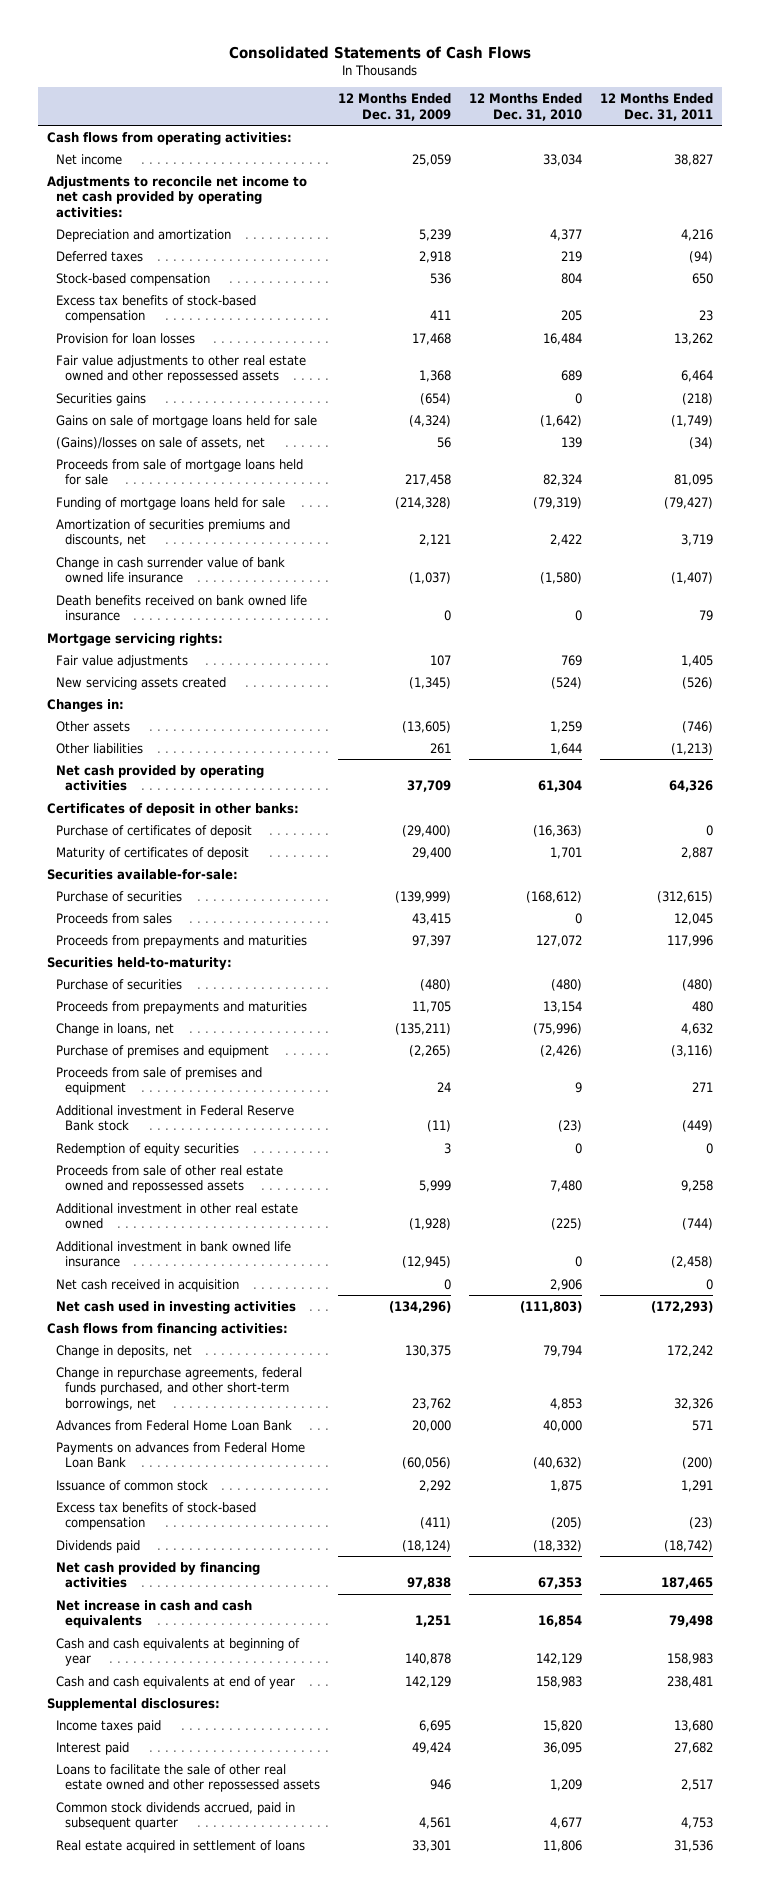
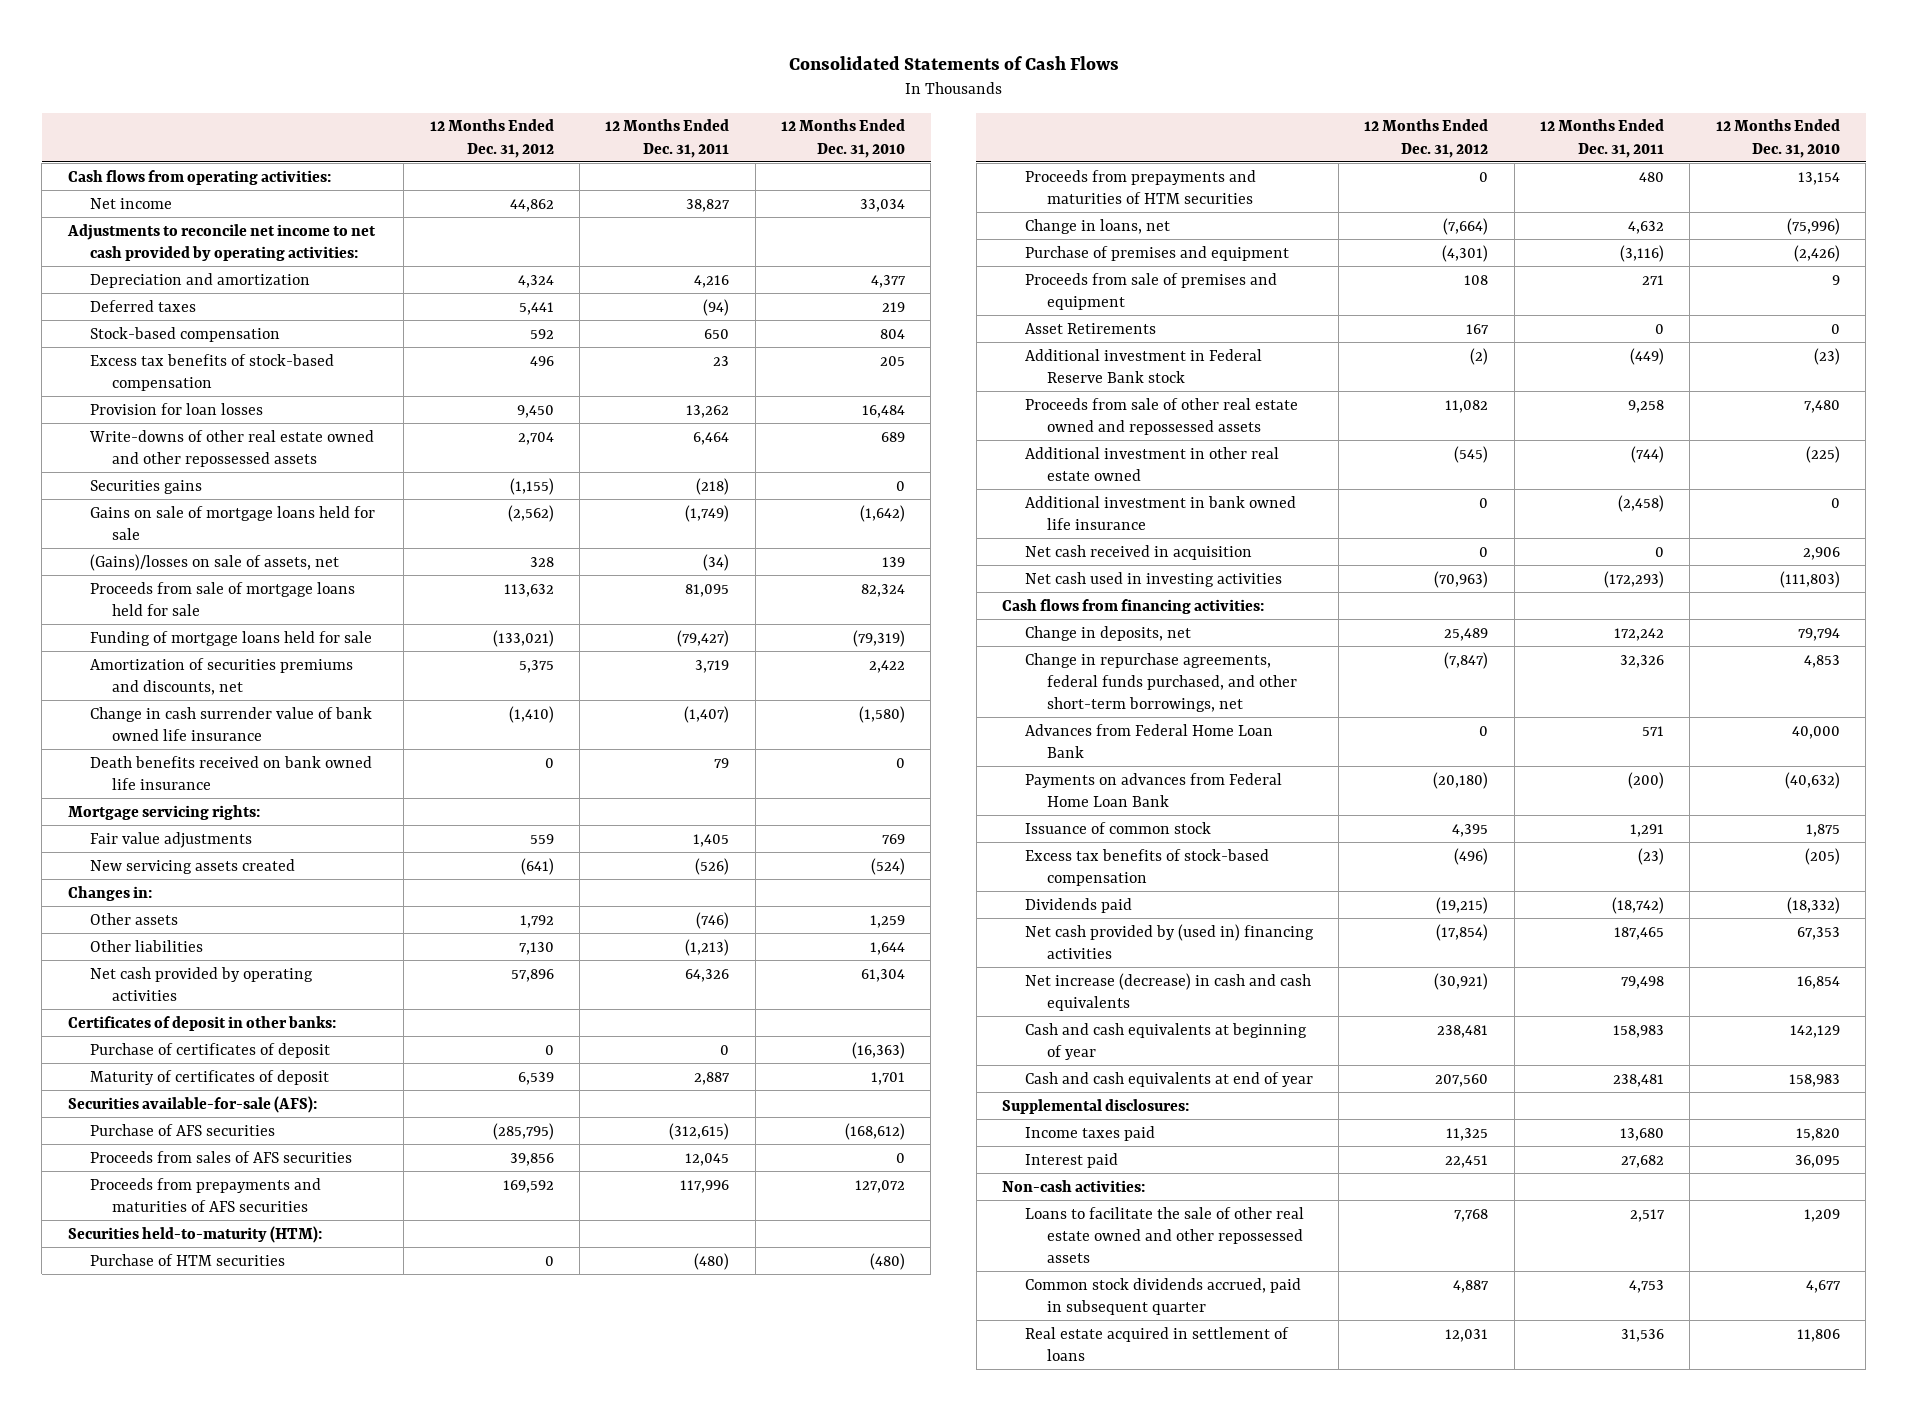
[337,93,451,121] 12 Months Ended Dec. 31, 2009 -> none
none -> [429,119,554,158] 12 Months Ended Dec. 31, 2012
[55,354,306,384] Fair value adjustments to other real estate owned and other repossessed assets -> [88,429,374,467] Write-downs of other real estate owned and other repossessed assets
[46,868,238,880] Securities available-for-sale: -> [67,1095,317,1113] Securities available-for-sale (AFS):
[55,890,182,902] Purchase of securities -> [89,1123,275,1136] Purchase of AFS securities
[55,912,172,924] Proceeds from sales -> [89,1150,352,1163] Proceeds from sales of AFS securities
[55,934,307,948] Proceeds from prepayments and maturities -> [89,1177,321,1212] Proceeds from prepayments and maturities of AFS securities
[46,956,232,970] Securities held-to-maturity: -> [67,1225,322,1243] Securities held-to-maturity (HTM):
[55,978,182,990] Purchase of securities -> [89,1253,285,1266] Purchase of HTM securities
[55,1000,307,1014] Proceeds from prepayments and maturities -> [1024,169,1256,204] Proceeds from prepayments and maturities of HTM securities
none -> [1024,322,1156,334] Asset Retirements
[55,1142,239,1156] Redemption of equity securities -> none
[55,1561,260,1589] Net cash provided by financing activities -> [1024,923,1314,959] Net cash provided by (used in) financing activities
[55,1599,252,1629] Net increase in cash and cash equivalents -> [1024,972,1311,1011] Net increase (decrease) in cash and cash equivalents
none -> [1002,1179,1146,1192] Non-cash activities:

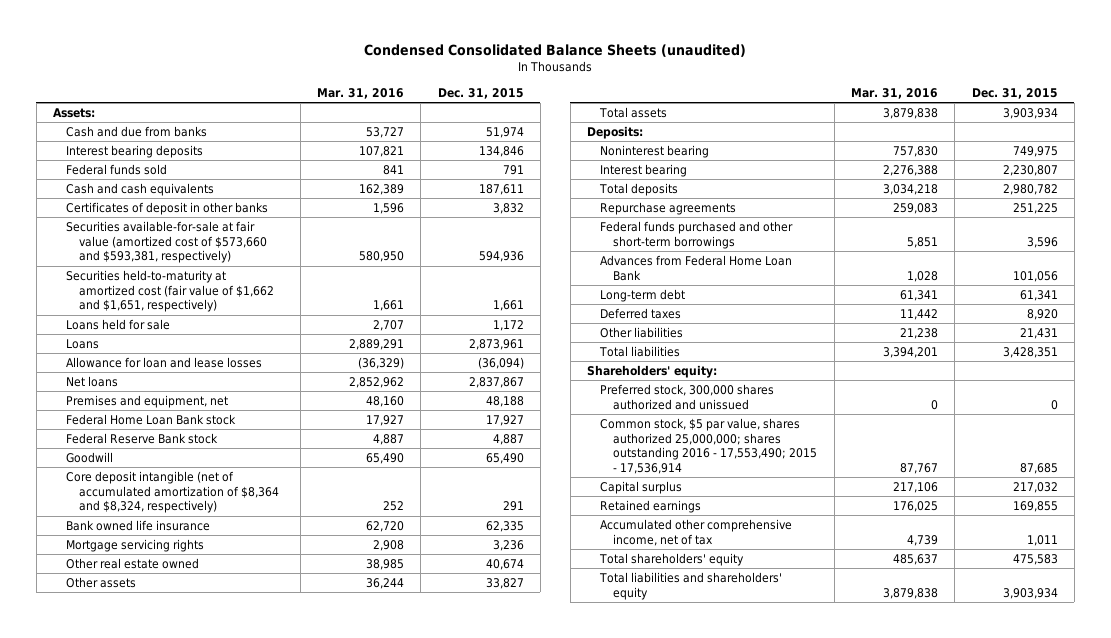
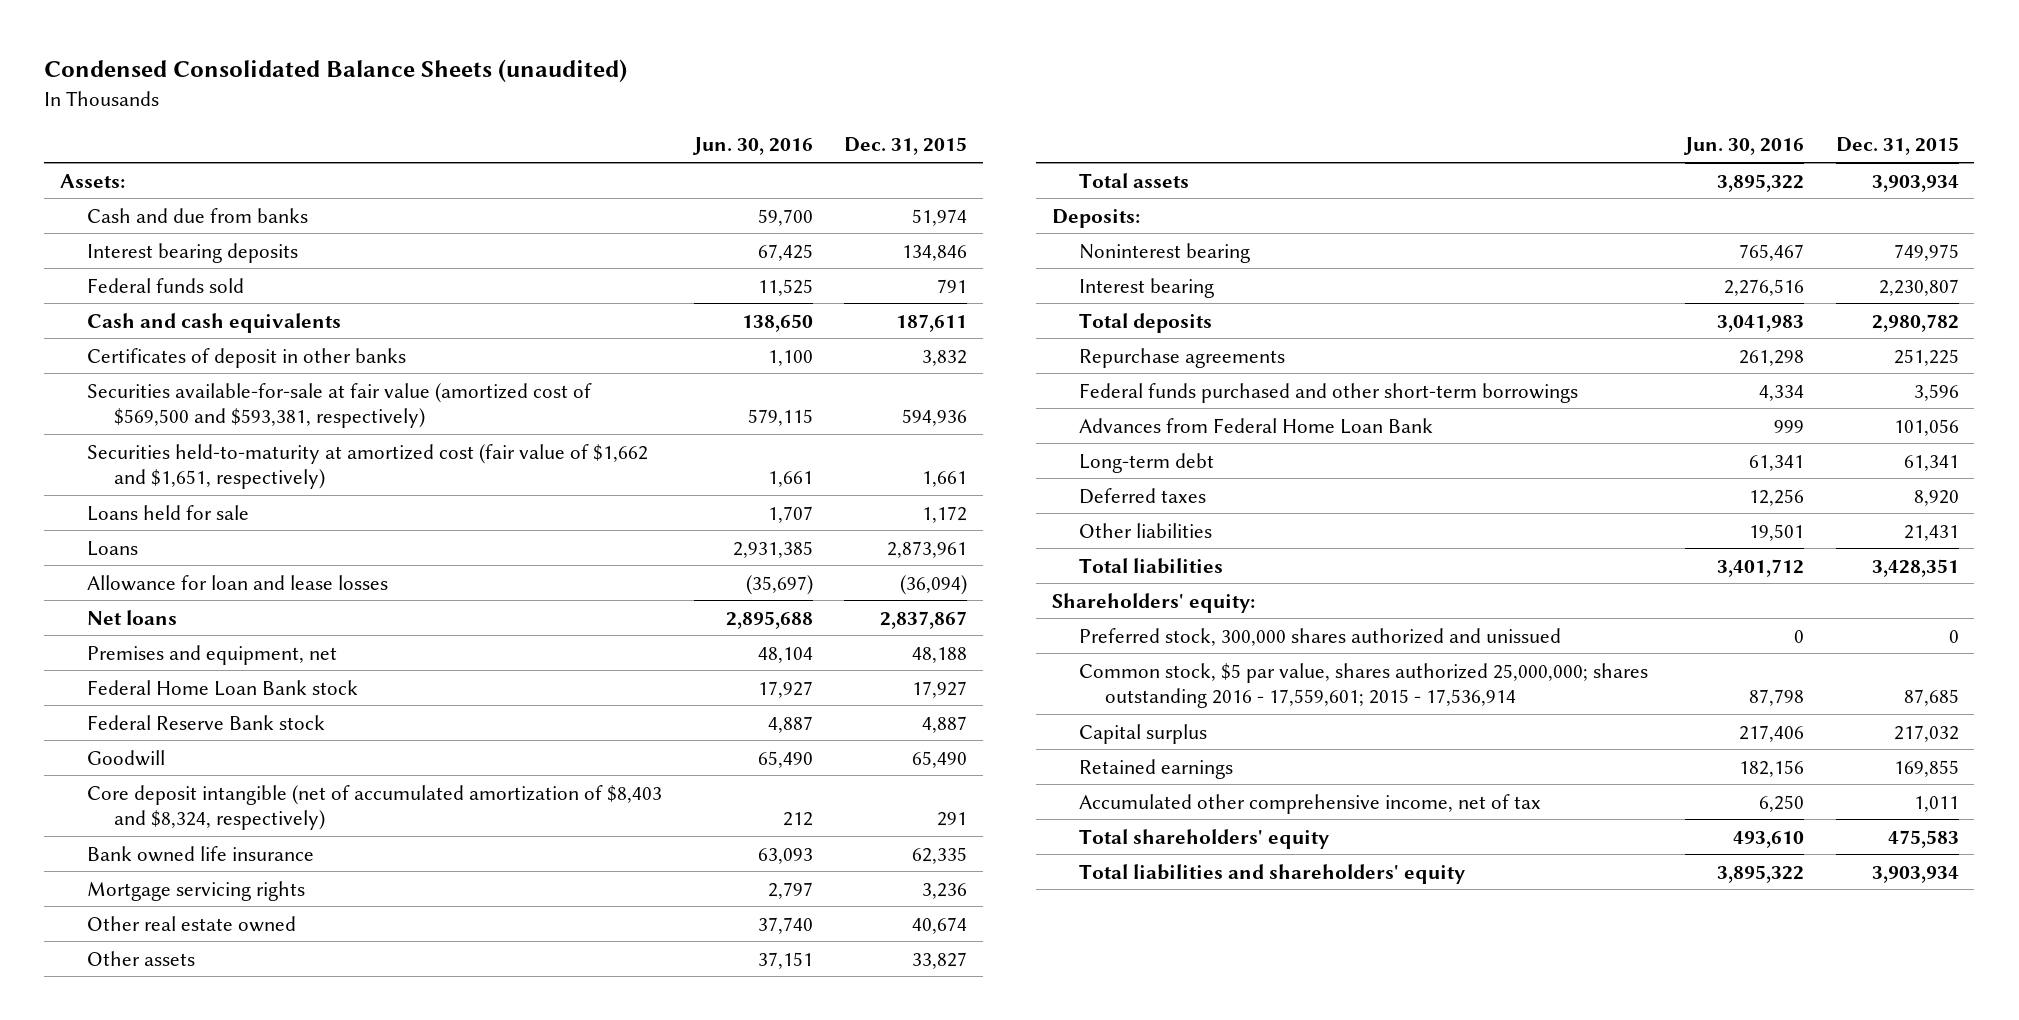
[316,87,404,99] Mar. 31, 2016 -> none
none -> [691,137,813,156] Jun. 30, 2016
[66,220,268,264] Securities available-for-sale at fair value (amortized cost of $573,660 and $593,381, respectively) -> [87,382,593,428] Securities available-for-sale at fair value (amortized cost of $569,500 and $593,381, respectively)
[66,470,280,514] Core deposit intangible (net of accumulated amortization of $8,364 and $8,324, respectively) -> [87,784,663,830] Core deposit intangible (net of accumulated amortization of $8,403 and $8,324, respectively)
[600,417,818,475] Common stock, $5 par value, shares authorized 25,000,000; shares outstanding 2016 - 17,553,490; 2015 - 17,536,914 -> [1078,662,1648,708] Common stock, $5 par value, shares authorized 25,000,000; shares outstanding 2016 - 17,559,601; 2015 - 17,536,914

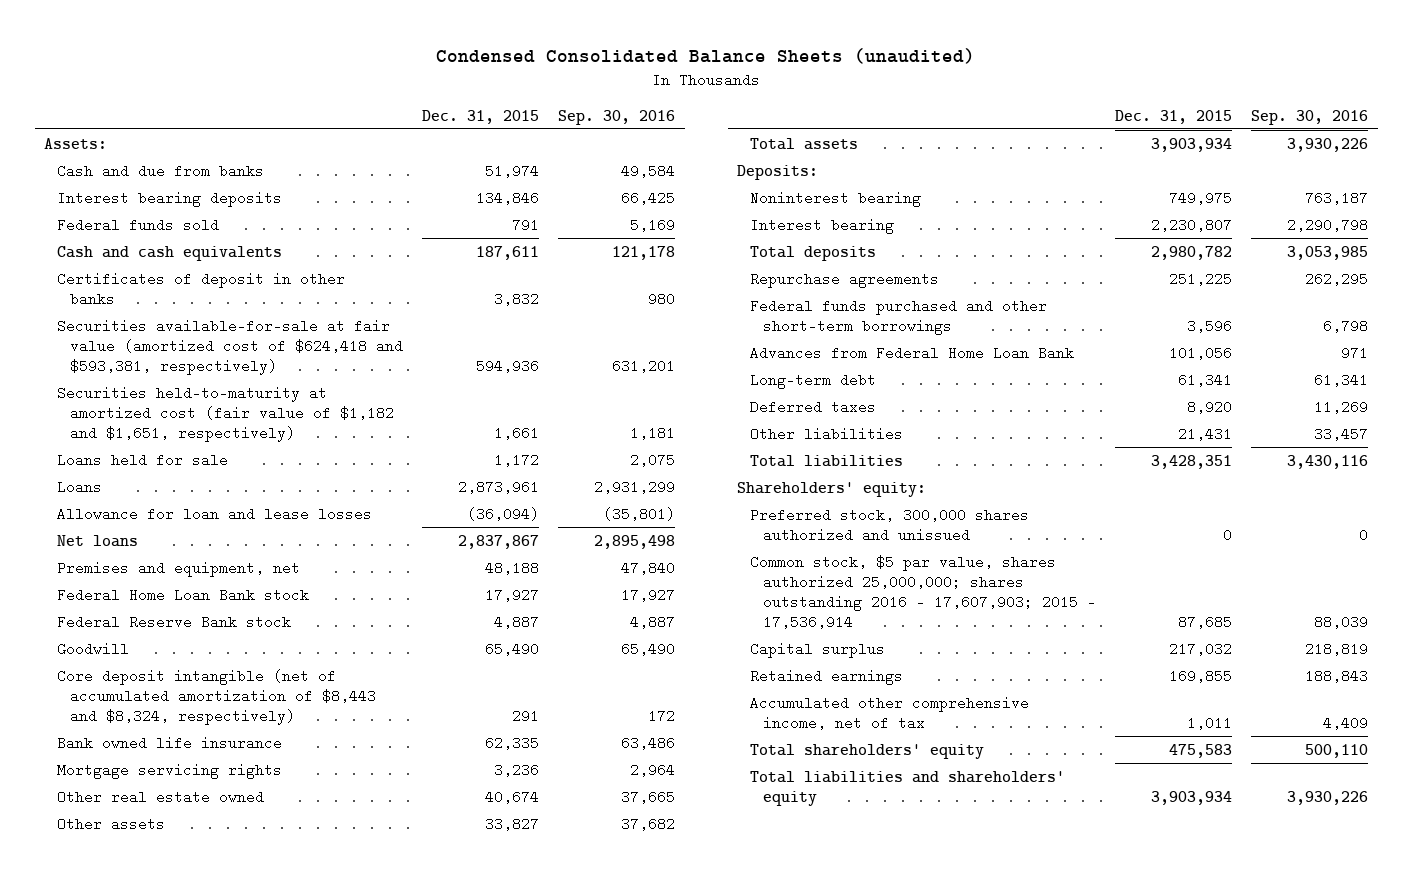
[691,137,813,156] Jun. 30, 2016 -> none
none -> [558,109,676,125] Sep. 30, 2016
[87,382,593,428] Securities available-for-sale at fair value (amortized cost of $569,500 and $593,381, respectively) -> [57,318,404,375] Securities available-for-sale at fair value (amortized cost of $624,418 and $593,381, respectively)
[87,443,649,489] Securities held-to-maturity at amortized cost (fair value of $1,662 and $1,651, respectively) -> [57,385,395,442] Securities held-to-maturity at amortized cost (fair value of $1,182 and $1,651, respectively)
[87,784,663,830] Core deposit intangible (net of accumulated amortization of $8,403 and $8,324, respectively) -> [57,668,377,725] Core deposit intangible (net of accumulated amortization of $8,443 and $8,324, respectively)
[1078,662,1648,708] Common stock, $5 par value, shares authorized 25,000,000; shares outstanding 2016 - 17,559,601; 2015 - 17,536,914 -> [750,554,1097,630] Common stock, $5 par value, shares authorized 25,000,000; shares outstanding 2016 - 17,607,903; 2015 - 17,536,914

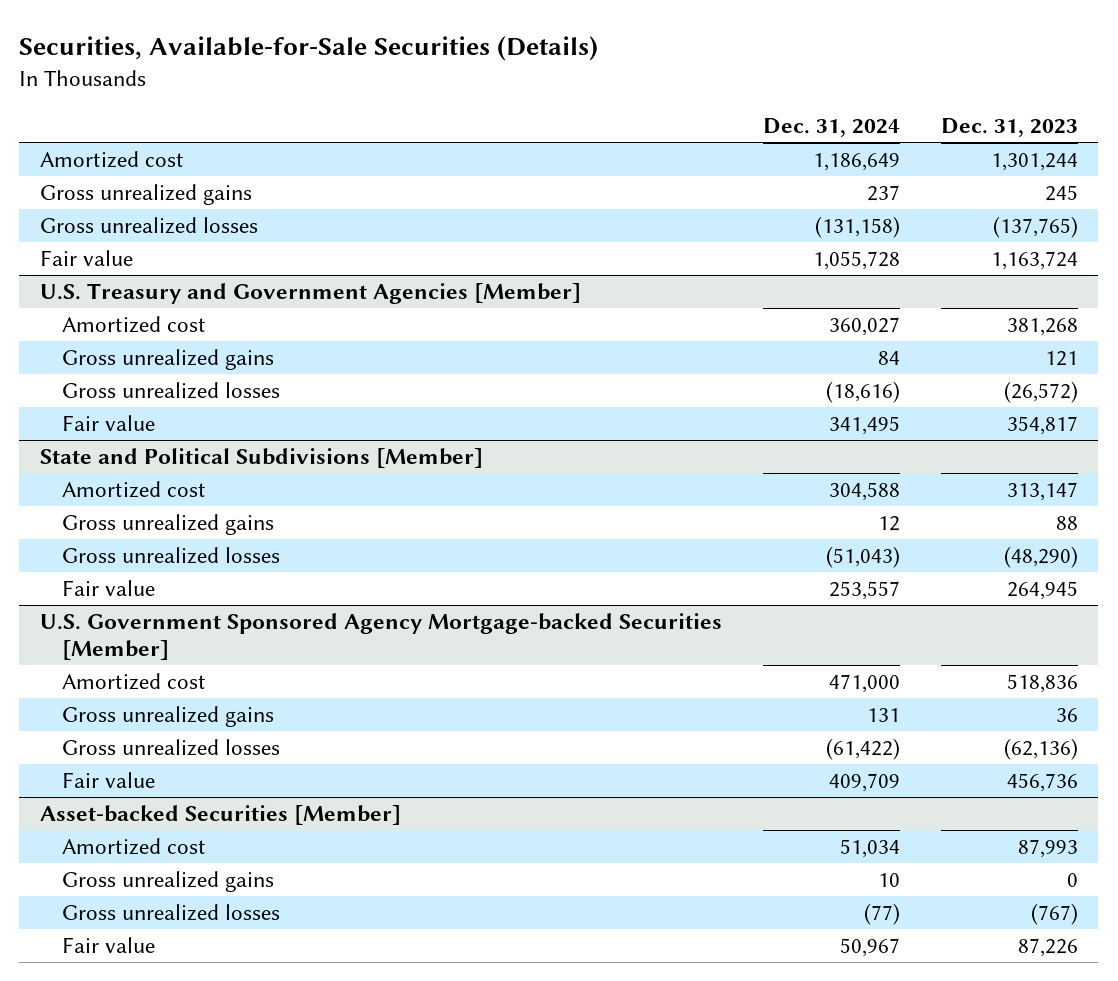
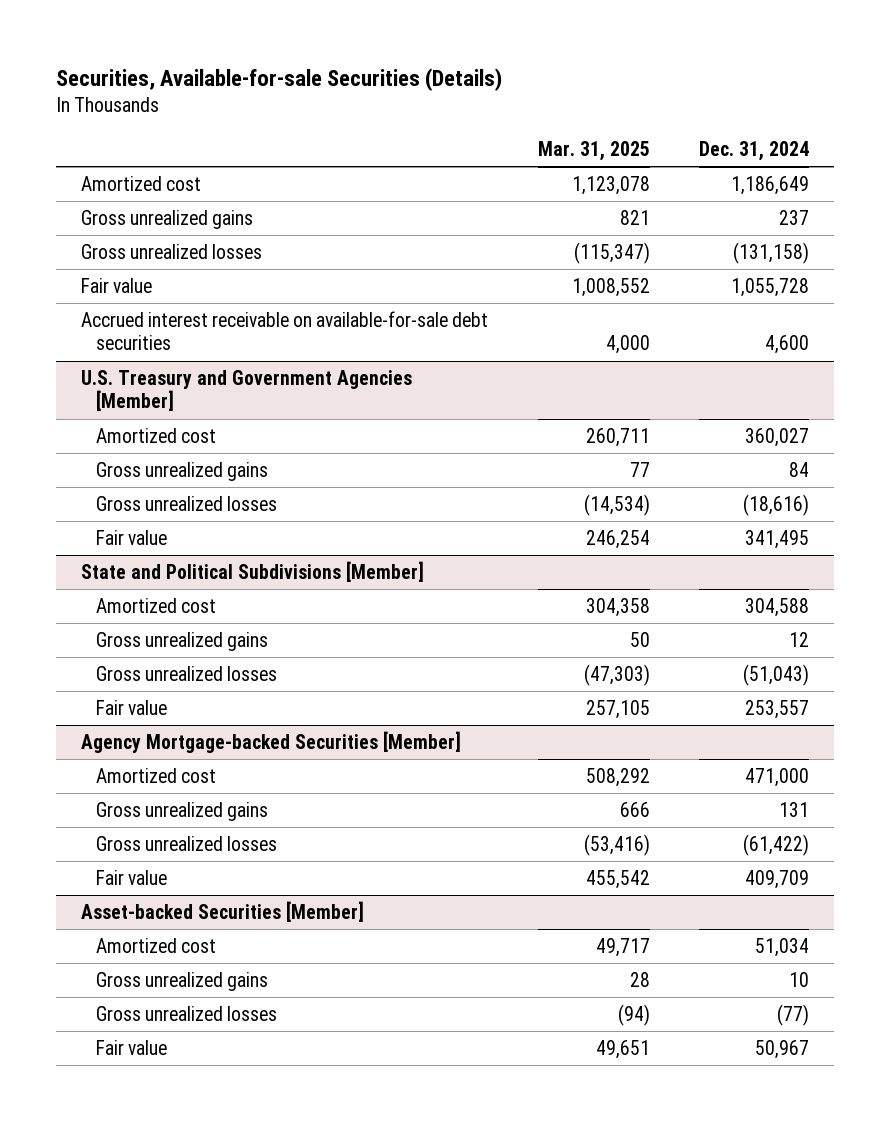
[19,36,599,62] Securities, Available-for-Sale Securities (Details) -> [55,67,502,91] Securities, Available-for-sale Securities (Details)
[940,118,1078,138] Dec. 31, 2023 -> none
none -> [537,140,650,161] Mar. 31, 2025
none -> [80,311,488,351] Accrued interest receivable on available-for-sale debt securities
[39,612,722,660] U.S. Government Sponsored Agency Mortgage-backed Securities [Member] -> [80,731,461,754] Agency Mortgage-backed Securities [Member]

